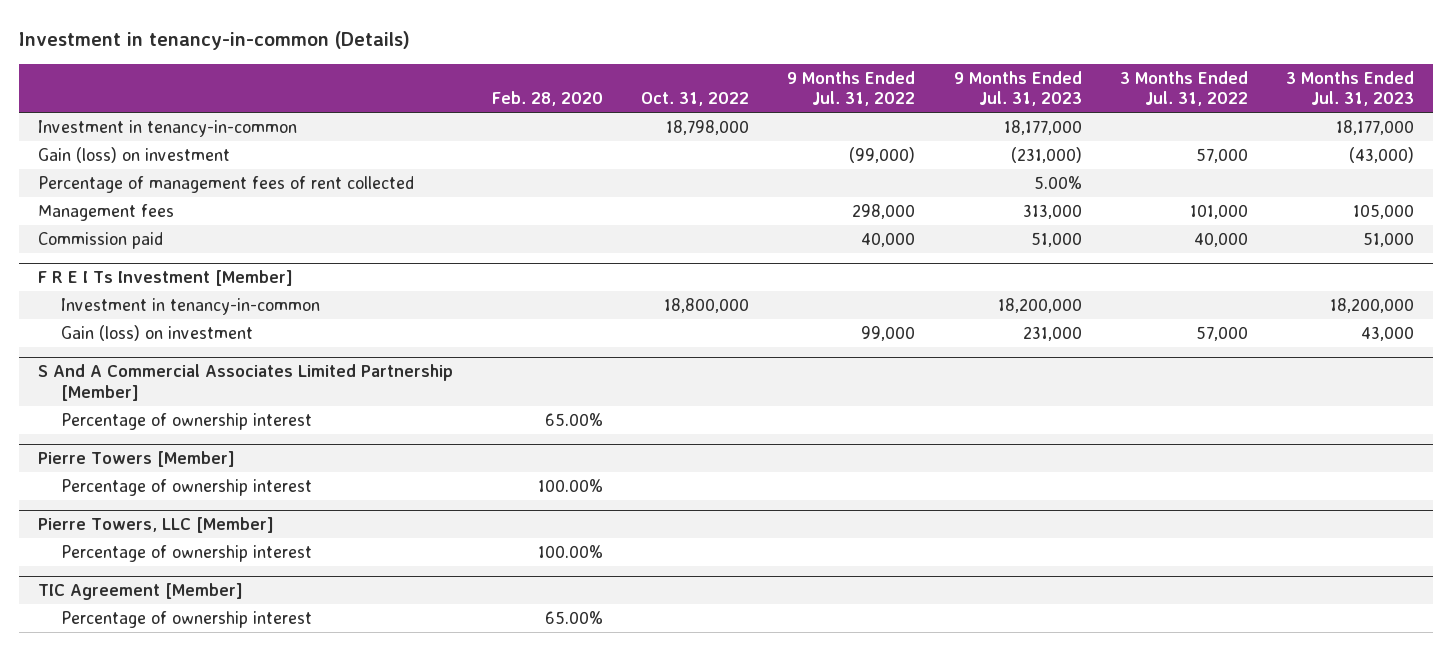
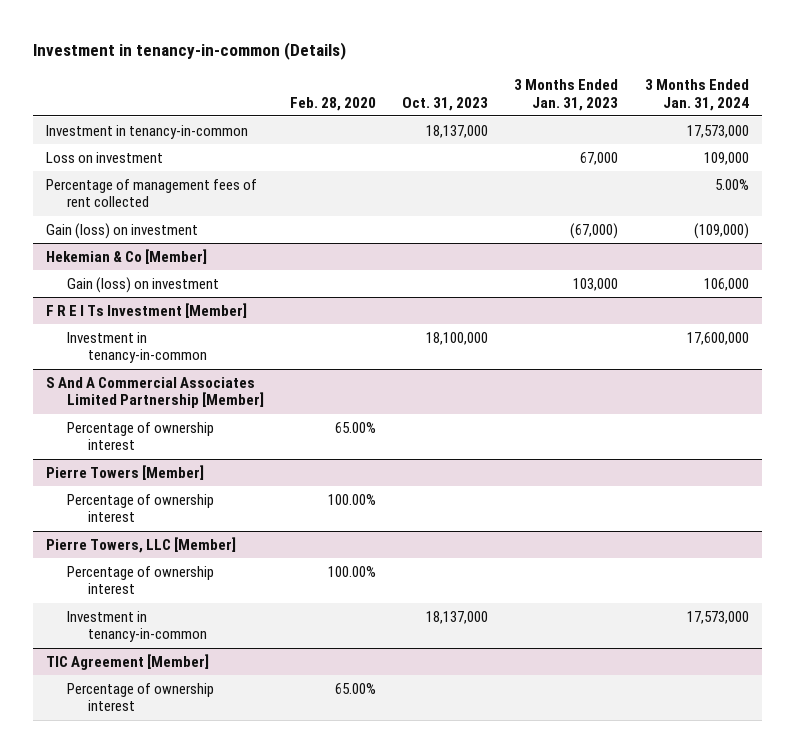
[640,92,749,107] Oct. 31, 2022 -> none
[787,70,916,107] 9 Months Ended Jul. 31, 2022 -> none
[953,70,1082,107] 9 Months Ended Jul. 31, 2023 -> none
[1119,70,1248,107] 3 Months Ended Jul. 31, 2022 -> none
[1286,70,1415,107] 3 Months Ended Jul. 31, 2023 -> none
none -> [402,96,489,111] Oct. 31, 2023
none -> [514,79,619,111] 3 Months Ended Jan. 31, 2023
none -> [644,79,749,111] 3 Months Ended Jan. 31, 2024
none -> [46,151,164,163] Loss on investment
[38,203,175,221] Management fees -> none
[38,231,164,249] Commission paid -> none
[38,146,231,163] Gain (loss) on investment -> [46,222,199,239] Gain (loss) on investment
none -> [46,248,208,264] Hekemian & Co [Member]
none -> [67,276,220,293] Gain (loss) on investment
[61,324,254,341] Gain (loss) on investment -> none
none -> [67,610,208,643] Investment in tenancy-in-common

